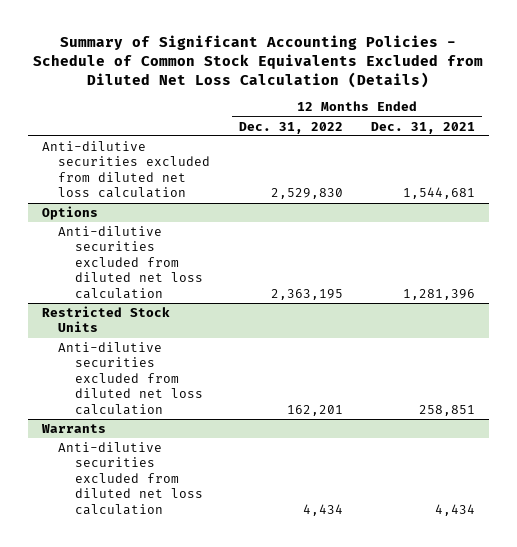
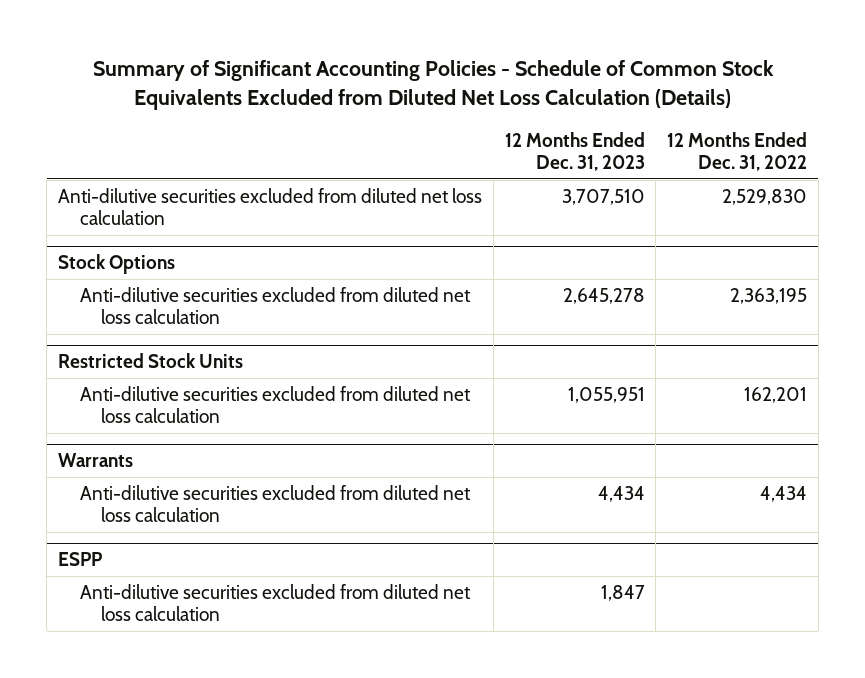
[370,121,475,134] Dec. 31, 2021 -> none
none -> [504,131,645,172] 12 Months Ended Dec. 31, 2023
[41,205,98,220] Options -> [57,253,175,274] Stock Options
none -> [57,551,102,566] ESPP
none -> [79,583,471,622] Anti-dilutive securities excluded from diluted net loss calculation

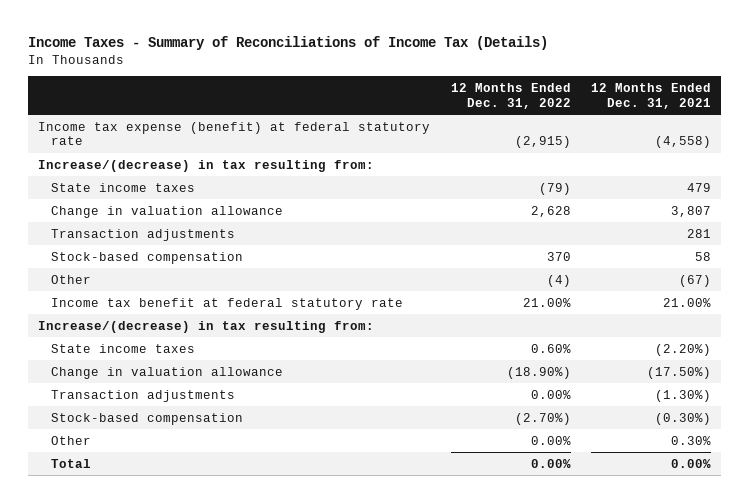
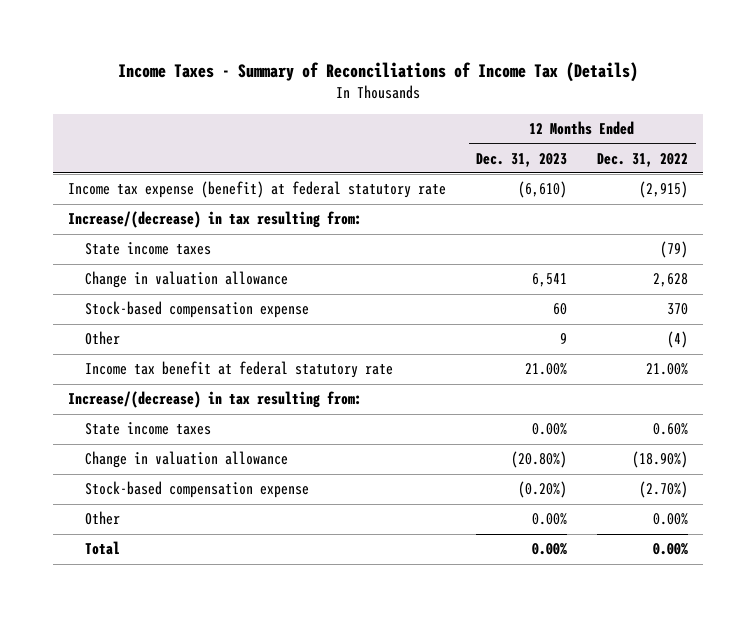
[591,82,712,109] 12 Months Ended Dec. 31, 2021 -> none
none -> [476,152,568,167] Dec. 31, 2023
[50,228,235,241] Transaction adjustments -> none
[50,251,243,264] Stock-based compensation -> [85,301,310,319] Stock-based compensation expense
[50,389,235,402] Transaction adjustments -> none
[50,412,243,425] Stock-based compensation -> [85,481,310,499] Stock-based compensation expense

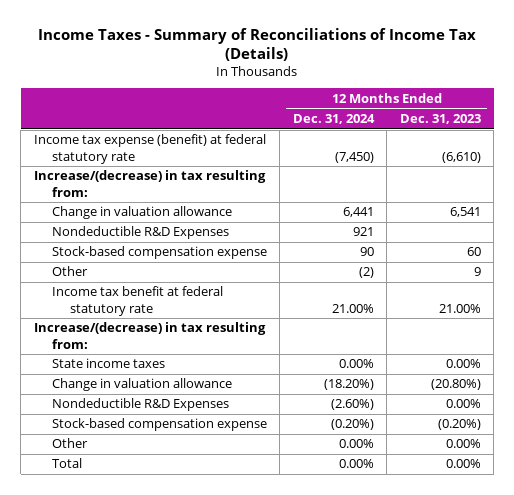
[597,152,689,167] Dec. 31, 2022 -> none
none -> [292,114,375,125] Dec. 31, 2024
[85,242,212,256] State income taxes -> none
none -> [51,226,229,240] Nondeductible R&D Expenses
none -> [51,398,229,412] Nondeductible R&D Expenses

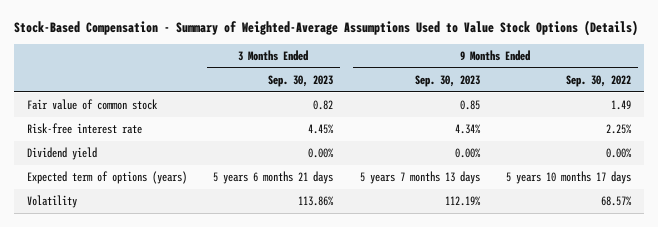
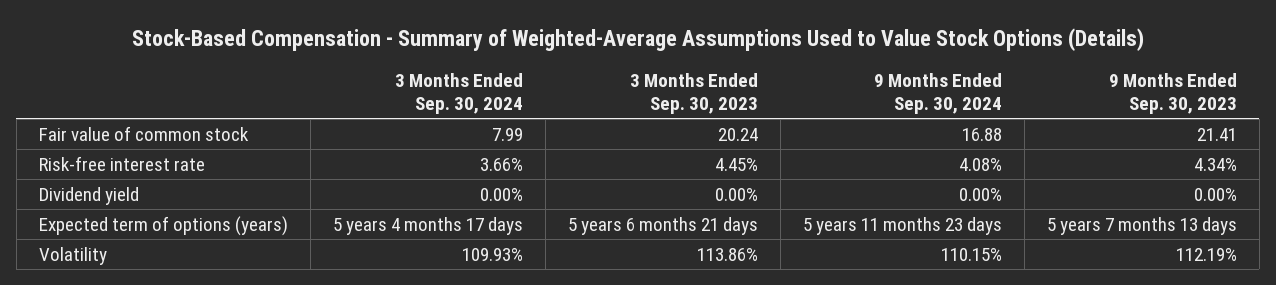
[566,74,632,87] Sep. 30, 2022 -> none
none -> [394,73,523,115] 3 Months Ended Sep. 30, 2024
none -> [873,73,1002,115] 9 Months Ended Sep. 30, 2024
[313,100,334,111] 0.82 -> [717,127,758,141] 20.24
[459,100,480,111] 0.85 -> [1196,127,1237,141] 21.41

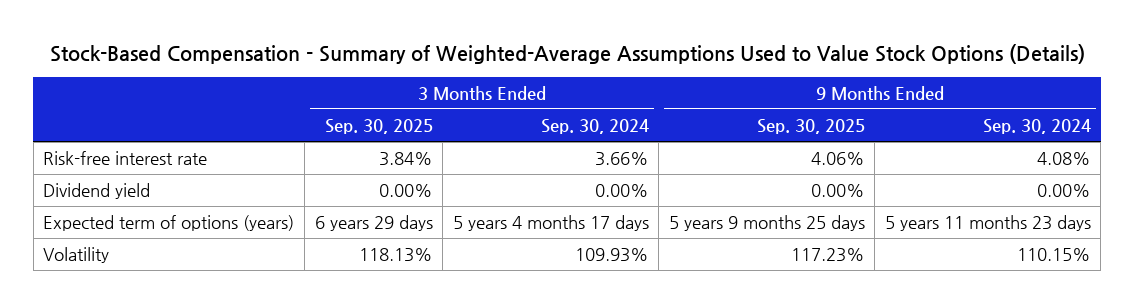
[629,73,758,115] 3 Months Ended Sep. 30, 2023 -> none
[1108,73,1237,115] 9 Months Ended Sep. 30, 2023 -> none
none -> [324,118,433,134] Sep. 30, 2025
none -> [756,118,865,134] Sep. 30, 2025
[38,125,249,141] Fair value of common stock -> none

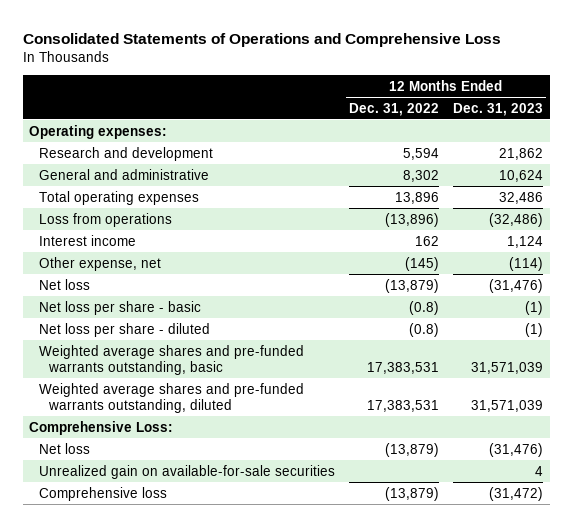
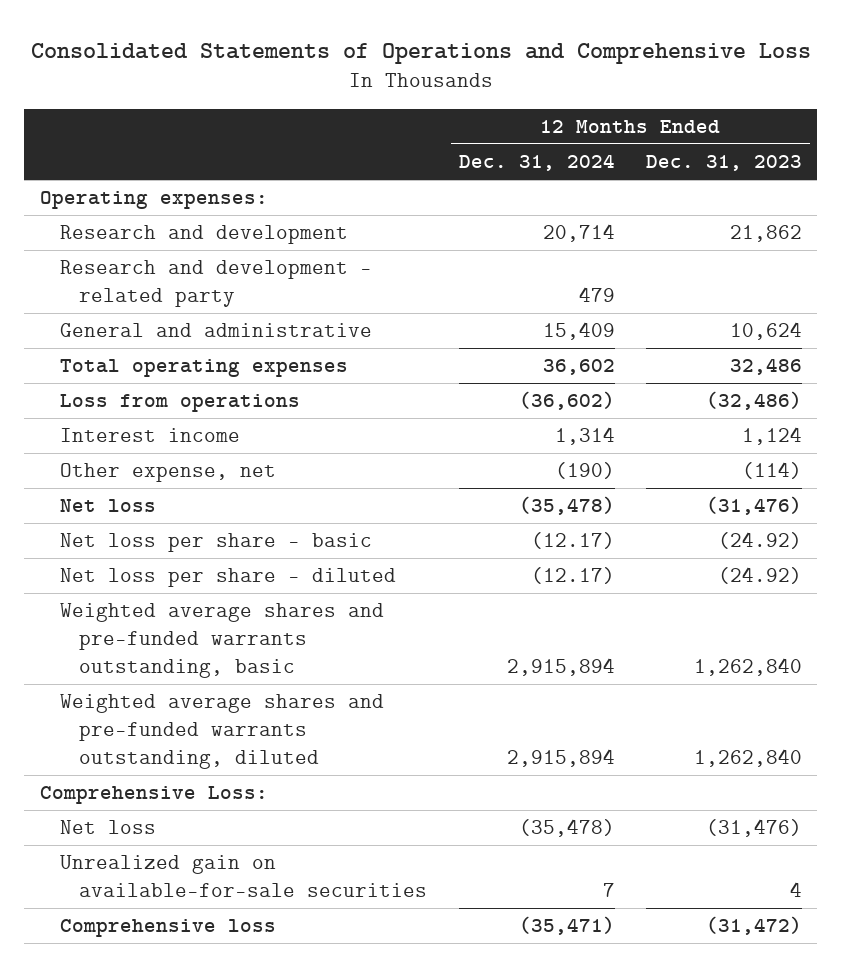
[349,102,440,116] Dec. 31, 2022 -> none
none -> [458,154,615,172] Dec. 31, 2024
none -> [59,260,372,308] Research and development - related party
[524,300,543,315] (1) -> [717,532,802,550] (24.92)
[524,322,543,337] (1) -> [717,567,802,585] (24.92)
[470,362,543,375] 31,571,039 -> [693,658,802,677] 1,262,840
[470,400,543,413] 31,571,039 -> [693,749,802,768] 1,262,840

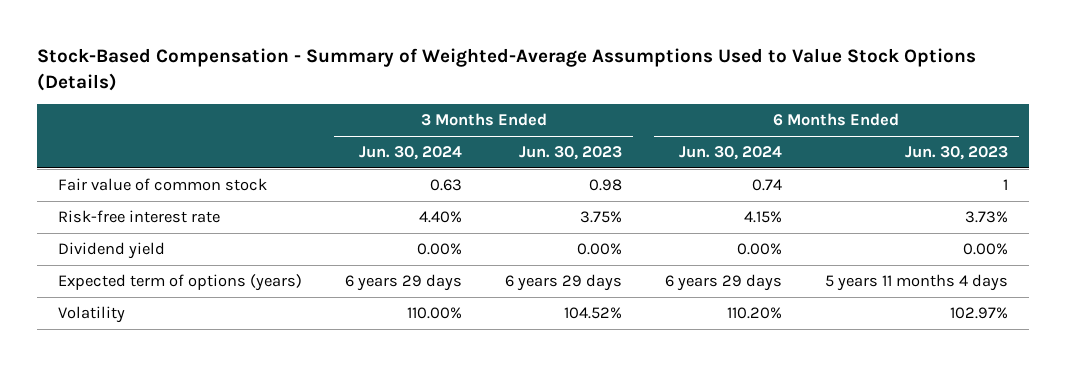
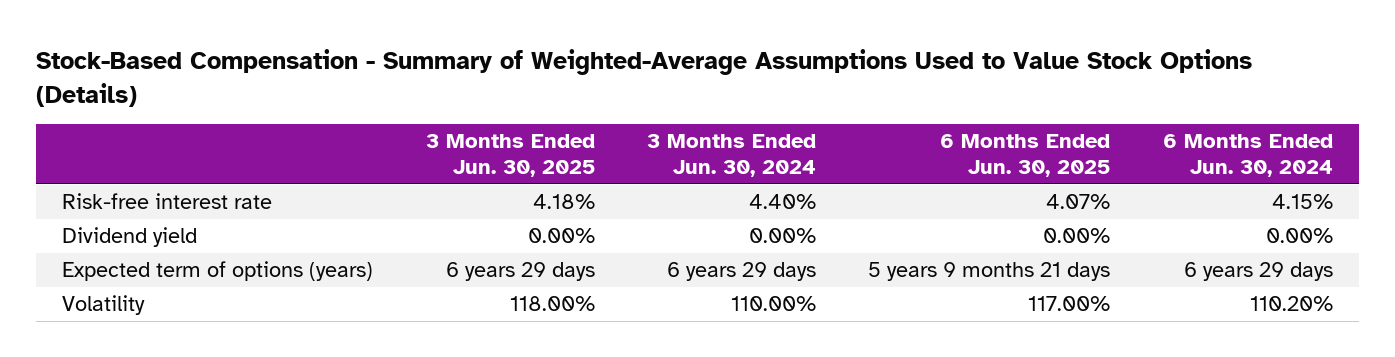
[519,146,623,161] Jun. 30, 2023 -> none
[904,146,1008,161] Jun. 30, 2023 -> none
none -> [425,134,595,178] 3 Months Ended Jun. 30, 2025
none -> [940,134,1111,178] 6 Months Ended Jun. 30, 2025
[58,178,268,192] Fair value of common stock -> none

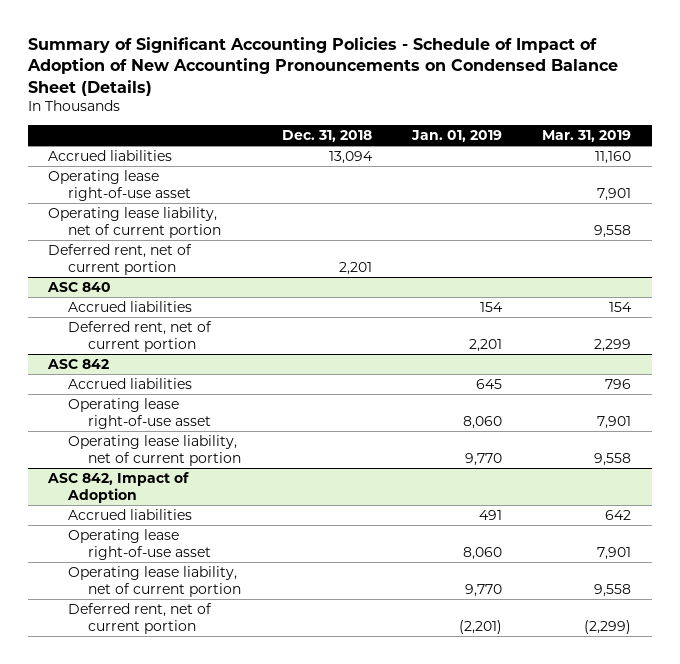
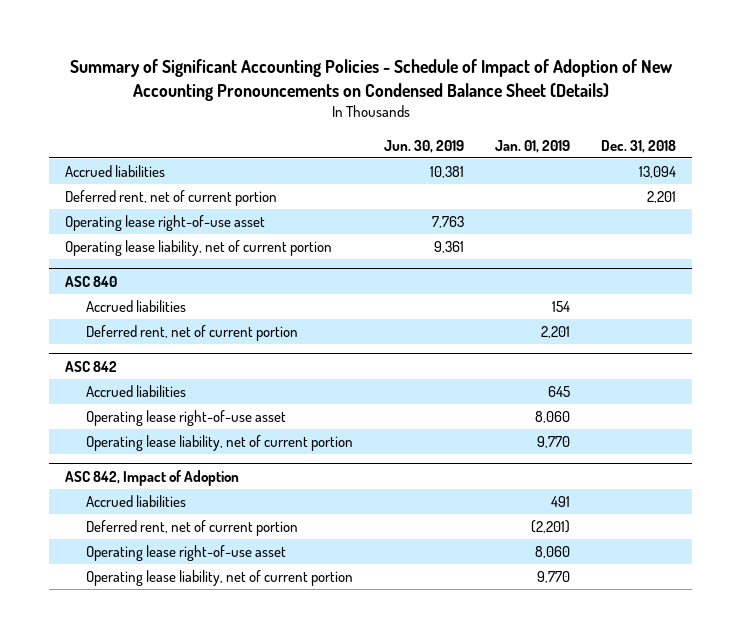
[542,130,632,143] Mar. 31, 2019 -> none
none -> [383,139,464,153] Jun. 30, 2019
[48,244,193,275] Deferred rent, net of current portion -> [65,190,278,207] Deferred rent, net of current portion
[68,603,213,634] Deferred rent, net of current portion -> [85,520,298,537] Deferred rent, net of current portion

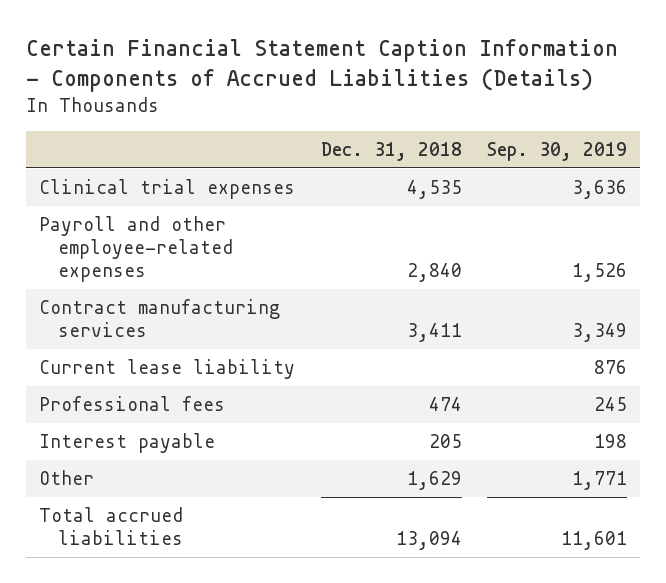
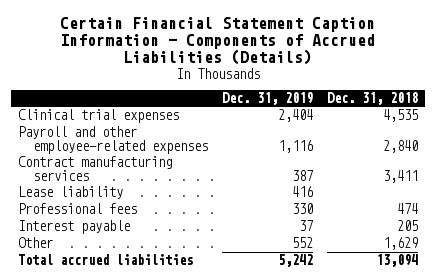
[487,141,628,161] Sep. 30, 2019 -> none
none -> [221,92,313,106] Dec. 31, 2019
[39,359,296,380] Current lease liability -> [18,186,124,200] Lease liability

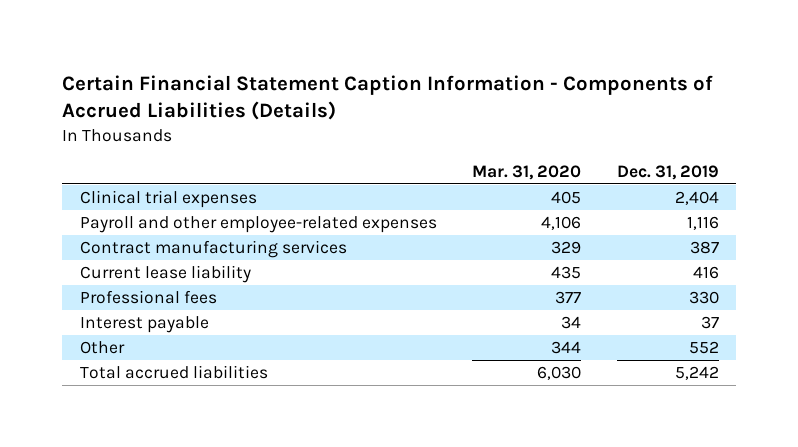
[326,92,418,106] Dec. 31, 2018 -> none
none -> [472,164,582,180] Mar. 31, 2020
[18,186,124,200] Lease liability -> [79,265,251,284] Current lease liability

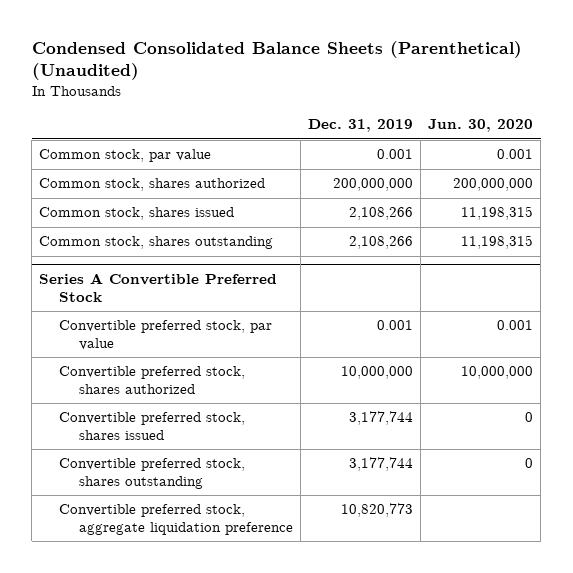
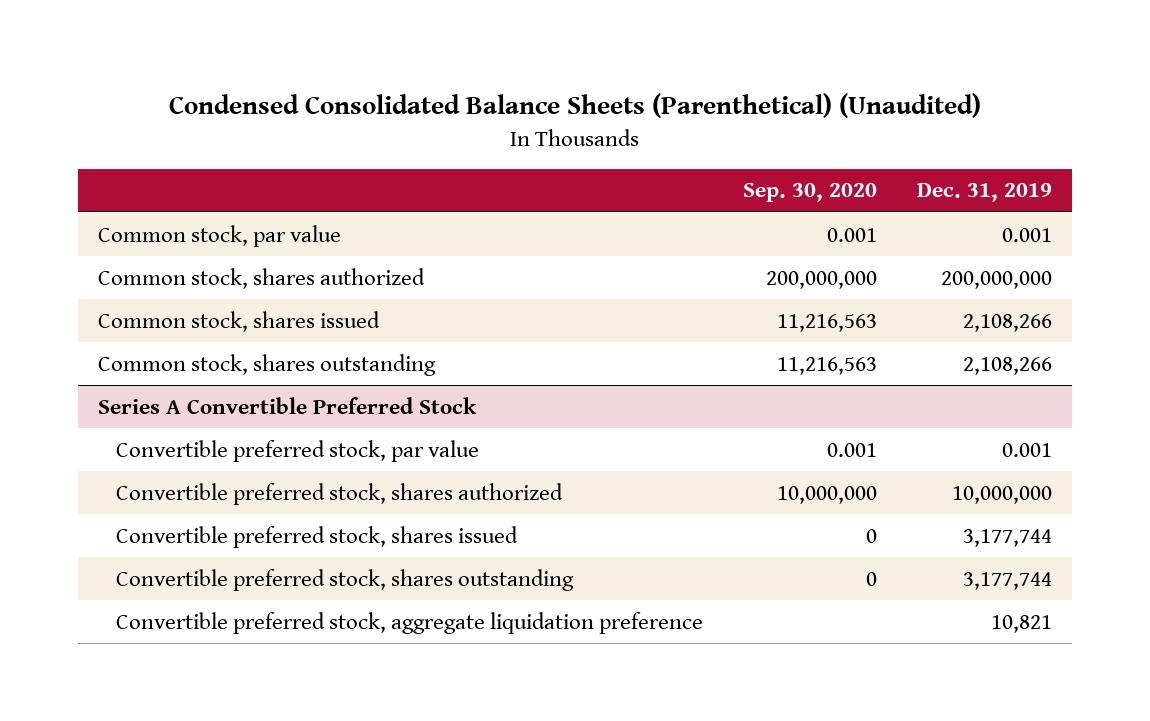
[428,119,534,133] Jun. 30, 2020 -> none
none -> [742,183,877,203] Sep. 30, 2020
[341,503,414,518] 10,820,773 -> [990,614,1052,633] 10,821

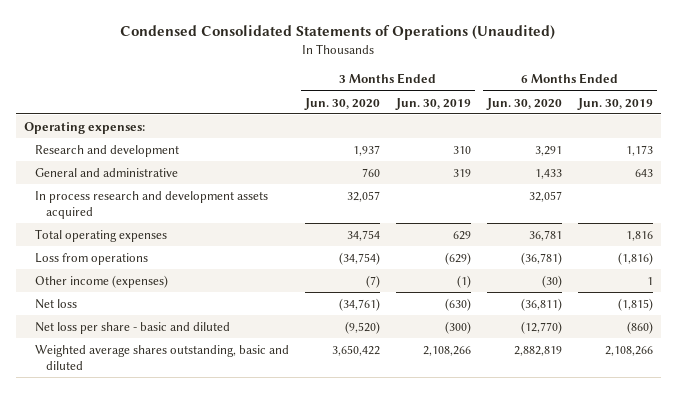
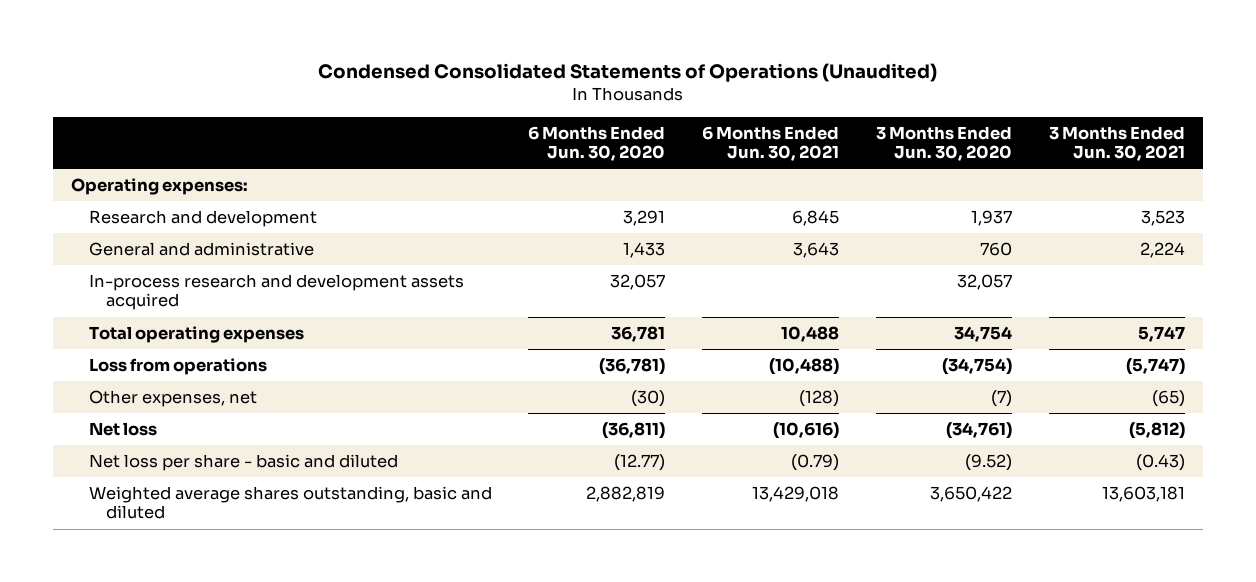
[394,97,471,110] Jun. 30, 2019 -> none
[576,97,653,110] Jun. 30, 2019 -> none
none -> [702,125,840,162] 6 Months Ended Jun. 30, 2021
none -> [1048,125,1185,162] 3 Months Ended Jun. 30, 2021
[35,190,269,219] In process research and development assets acquired -> [88,274,464,311] In-process research and development assets acquired
[35,274,169,288] Other income (expenses) -> [88,390,257,408] Other expenses, net
[345,320,381,334] (9,520) -> [964,454,1012,472] (9.52)
[520,320,562,334] (12,770) -> [614,454,666,472] (12.77)

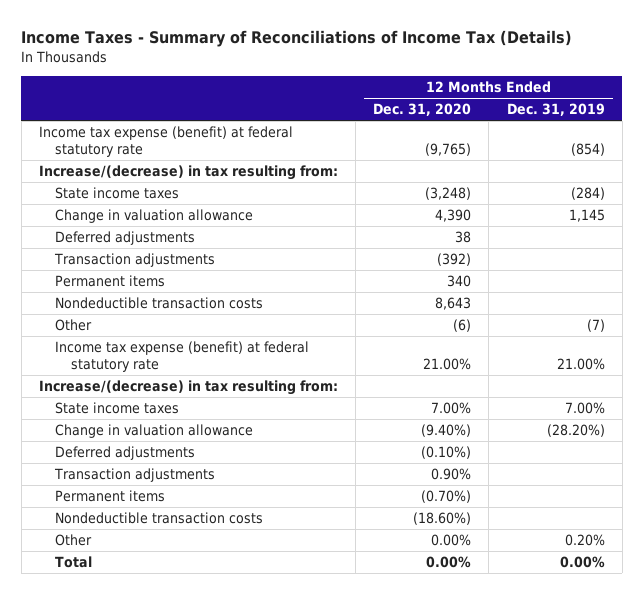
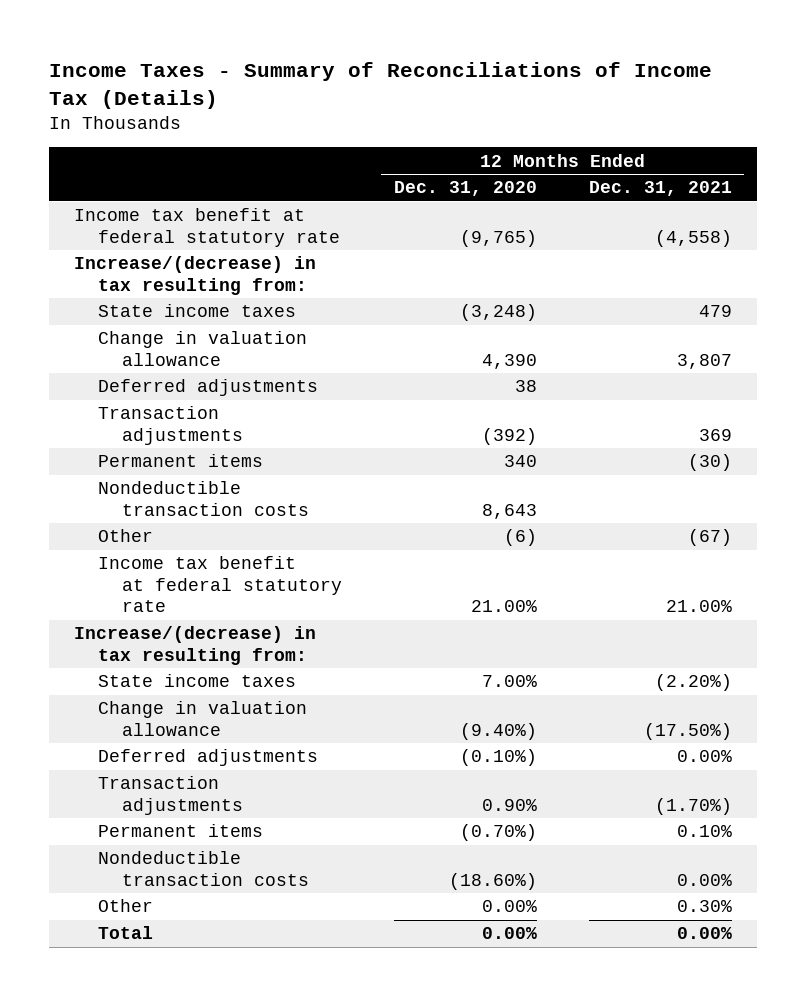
[506,103,605,117] Dec. 31, 2019 -> none
none -> [588,181,732,197] Dec. 31, 2021
[38,126,293,158] Income tax expense (benefit) at federal statutory rate -> [74,208,341,247] Income tax benefit at federal statutory rate
[55,341,310,373] Income tax expense (benefit) at federal statutory rate -> [98,556,343,613] Income tax benefit at federal statutory rate

